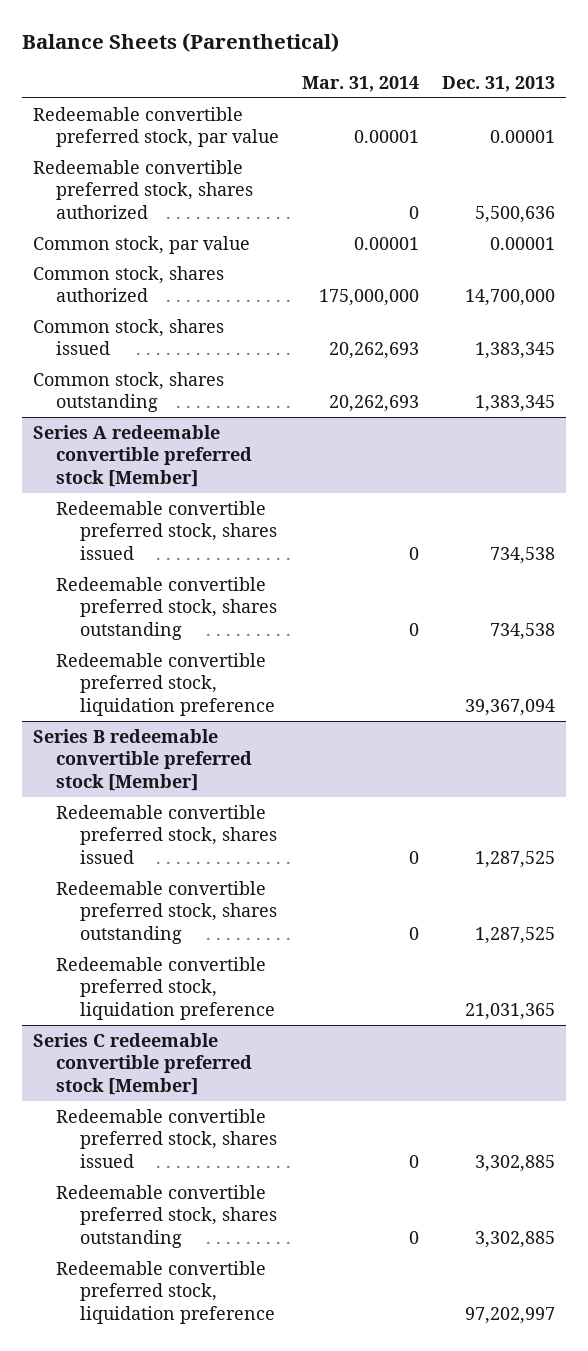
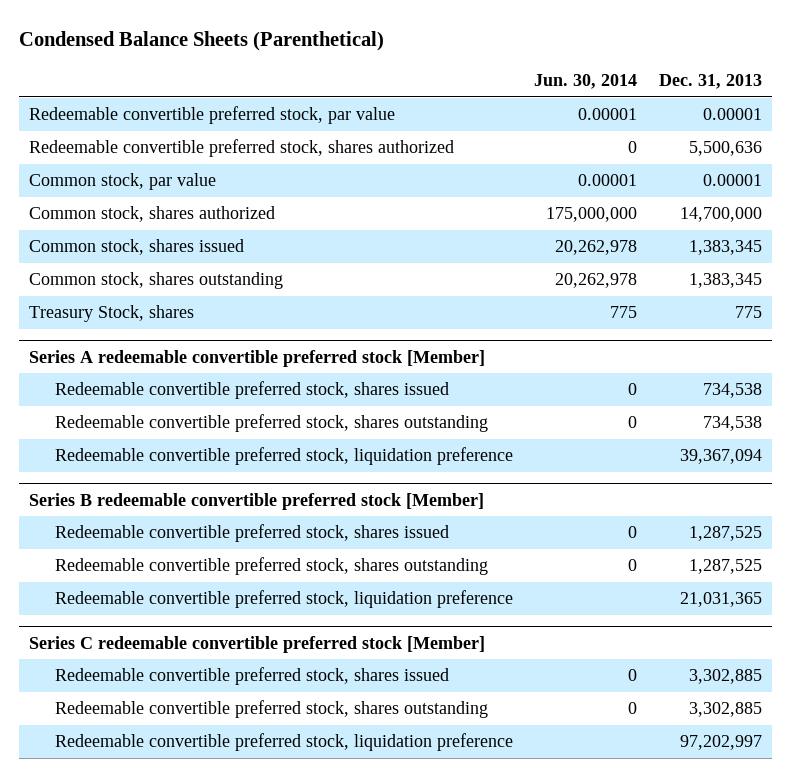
[21,33,339,53] Balance Sheets (Parenthetical) -> [18,31,384,52] Condensed Balance Sheets (Parenthetical)
[302,76,420,93] Mar. 31, 2014 -> none
none -> [534,74,638,90] Jun. 30, 2014
none -> [29,305,195,323] Treasury Stock, shares

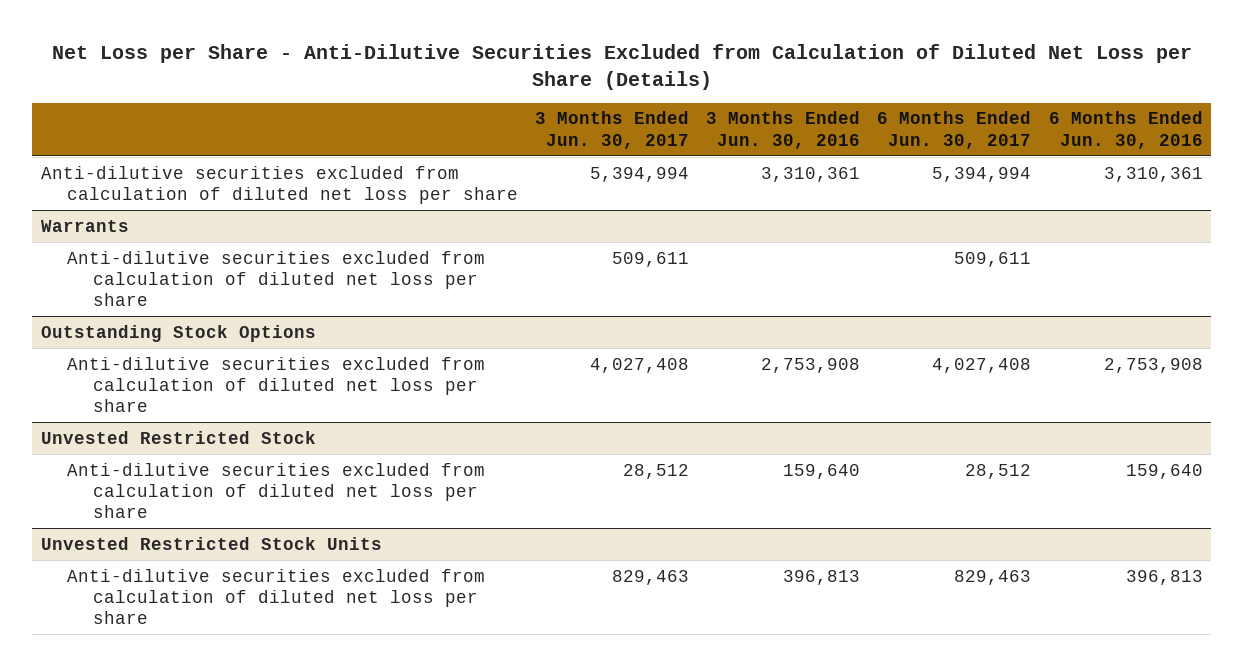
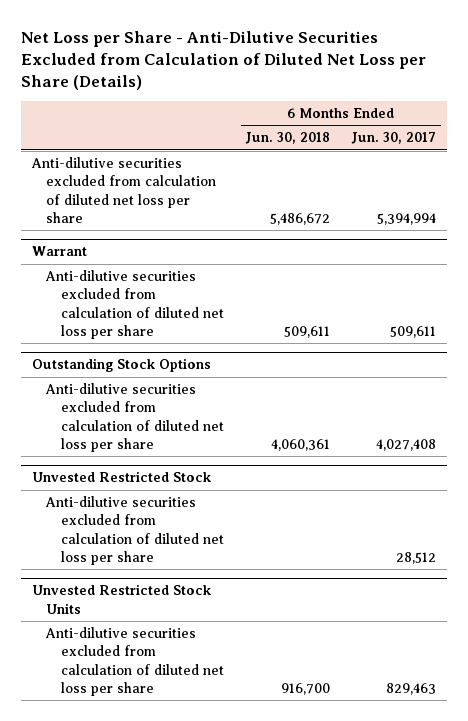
[534,111,689,149] 3 Months Ended Jun. 30, 2017 -> none
[706,111,861,149] 3 Months Ended Jun. 30, 2016 -> none
[1048,111,1203,149] 6 Months Ended Jun. 30, 2016 -> none
none -> [245,132,331,145] Jun. 30, 2018
[40,219,129,232] Warrants -> [31,246,87,257] Warrant

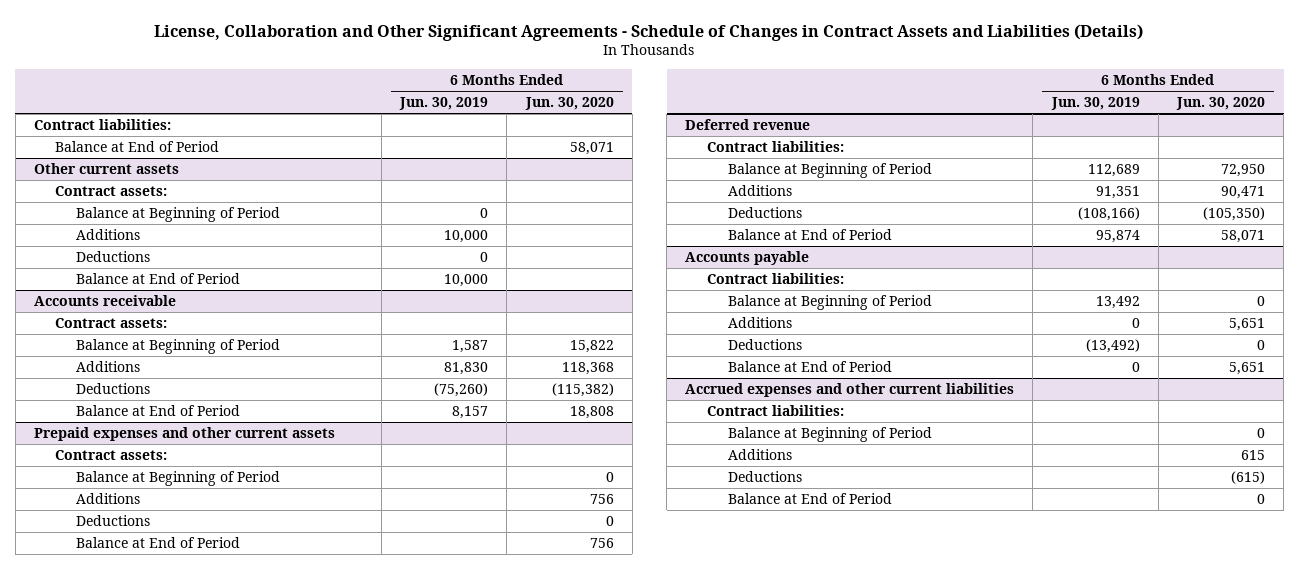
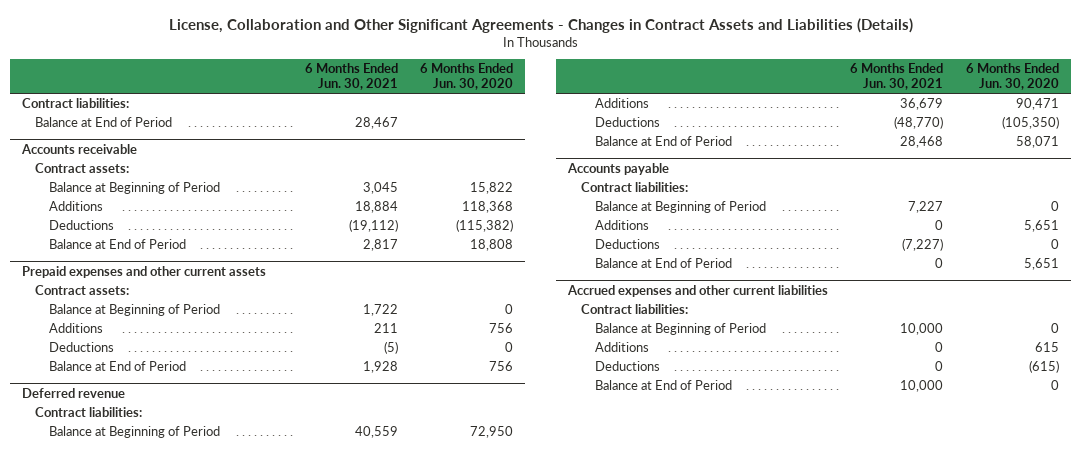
[154,23,1144,41] License, Collaboration and Other Significant Agreements - Schedule of Changes in Contract Assets and Liabilities (Details) -> [168,17,913,33] License, Collaboration and Other Significant Agreements - Changes in Contract Assets and Liabilities (Details)
[399,97,489,111] Jun. 30, 2019 -> none
none -> [304,63,398,91] 6 Months Ended Jun. 30, 2021
[55,141,220,153] Balance at End of Period -> none
[33,163,179,175] Other current assets -> none
[55,186,168,197] Contract assets: -> none
[76,207,281,223] Balance at Beginning of Period -> none
[76,229,141,241] Additions -> none
[76,251,151,263] Deductions -> none

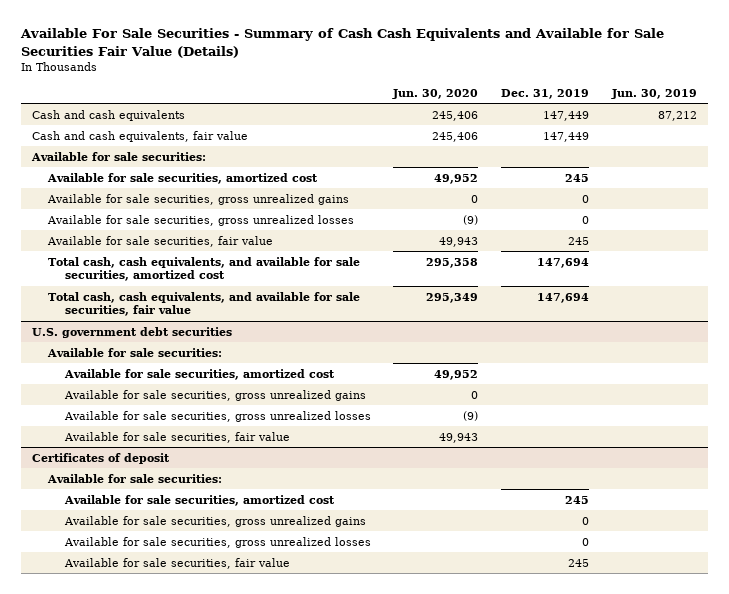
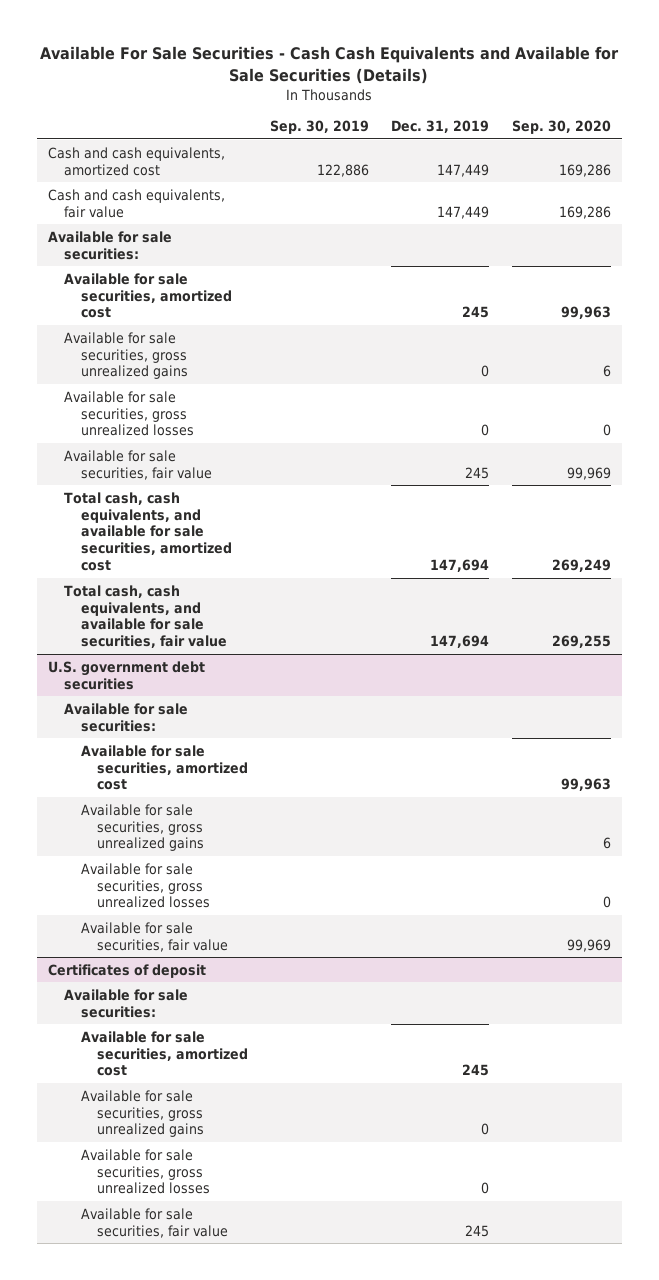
[19,28,664,58] Available For Sale Securities - Summary of Cash Cash Equivalents and Available for Sale Securities Fair Value (Details) -> [40,45,620,84] Available For Sale Securities - Cash Cash Equivalents and Available for Sale Securities (Details)
[392,88,479,99] Jun. 30, 2020 -> none
[611,88,698,99] Jun. 30, 2019 -> none
none -> [269,120,369,135] Sep. 30, 2019
none -> [511,120,611,135] Sep. 30, 2020
[32,109,186,121] Cash and cash equivalents -> [48,146,226,176] Cash and cash equivalents, amortized cost

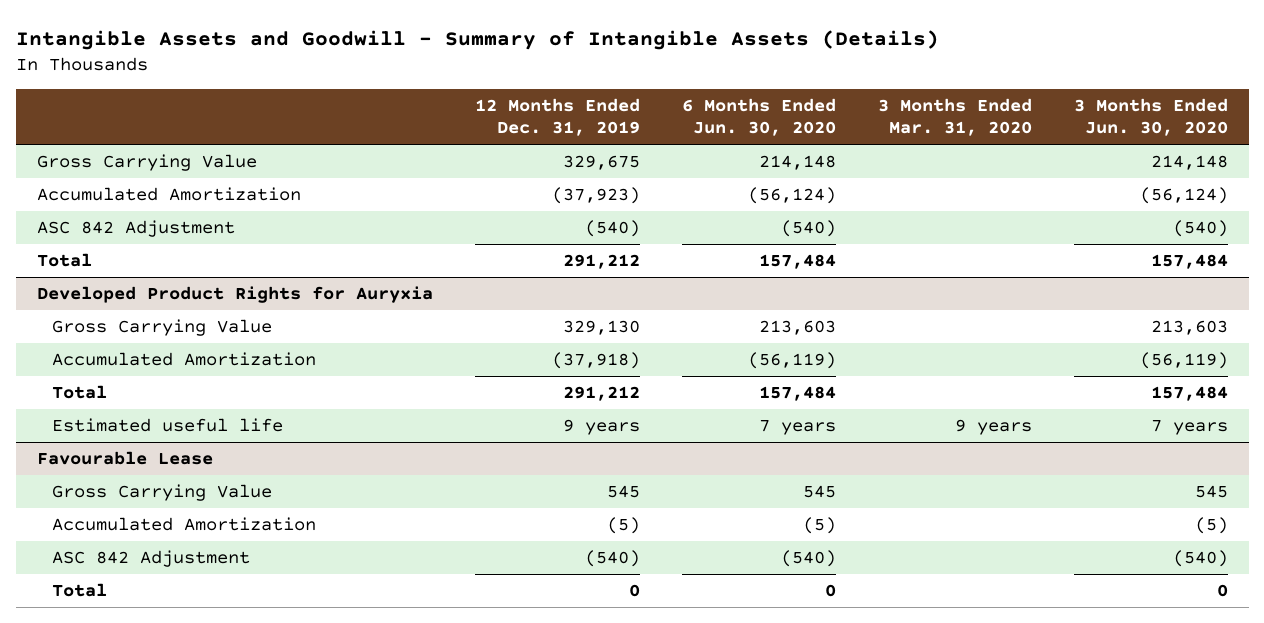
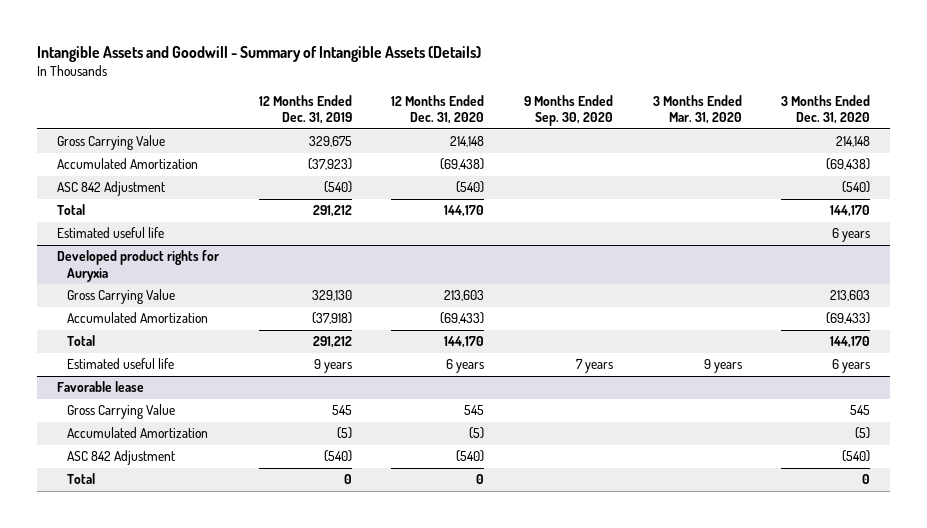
[681,97,836,137] 6 Months Ended Jun. 30, 2020 -> none
[1073,97,1228,137] 3 Months Ended Jun. 30, 2020 -> none
none -> [391,95,485,125] 12 Months Ended Dec. 31, 2020
none -> [523,95,613,127] 9 Months Ended Sep. 30, 2020
none -> [781,95,871,125] 3 Months Ended Dec. 31, 2020
none -> [57,227,165,239] Estimated useful life
[36,286,433,304] Developed Product Rights for Auryxia -> [57,250,221,282] Developed product rights for Auryxia
[36,451,213,466] Favourable Lease -> [57,381,145,393] Favorable lease

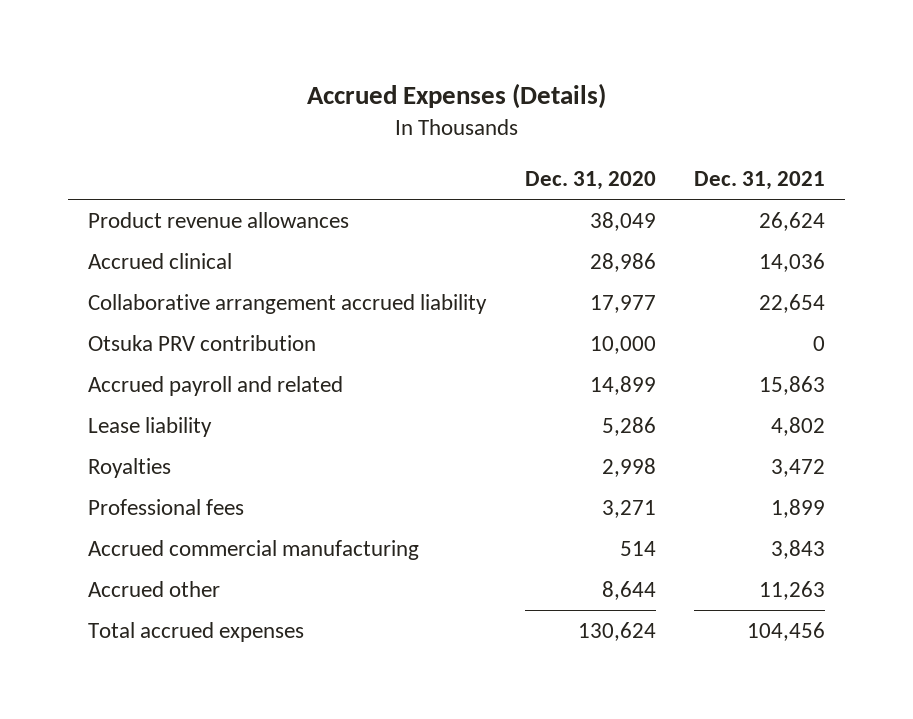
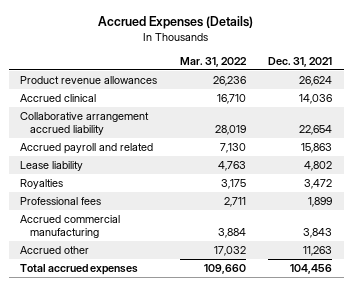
[524,171,656,191] Dec. 31, 2020 -> none
none -> [179,56,247,67] Mar. 31, 2022
[87,334,316,351] Otsuka PRV contribution -> none

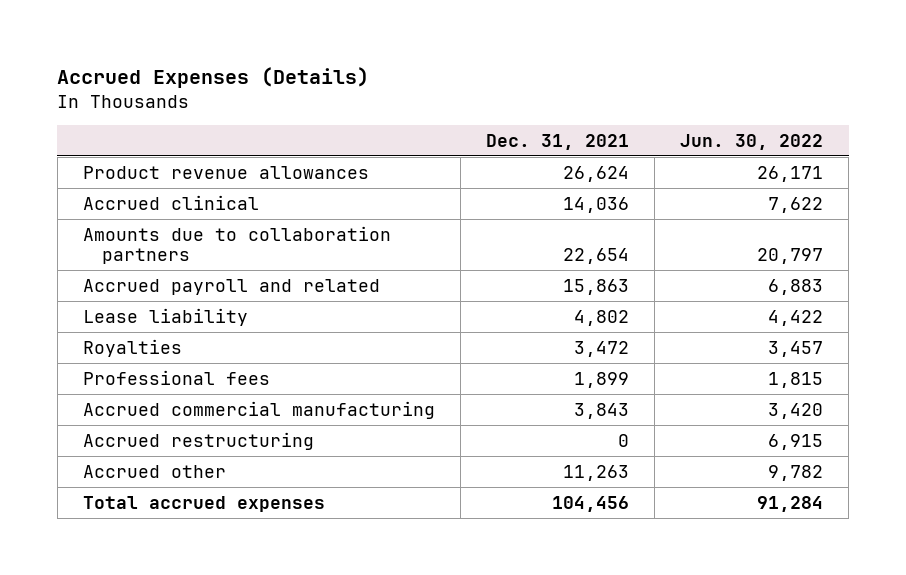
[179,56,247,67] Mar. 31, 2022 -> none
none -> [680,134,824,151] Jun. 30, 2022
[20,112,150,135] Collaborative arrangement accrued liability -> [82,225,391,265] Amounts due to collaboration partners
none -> [82,431,314,450] Accrued restructuring

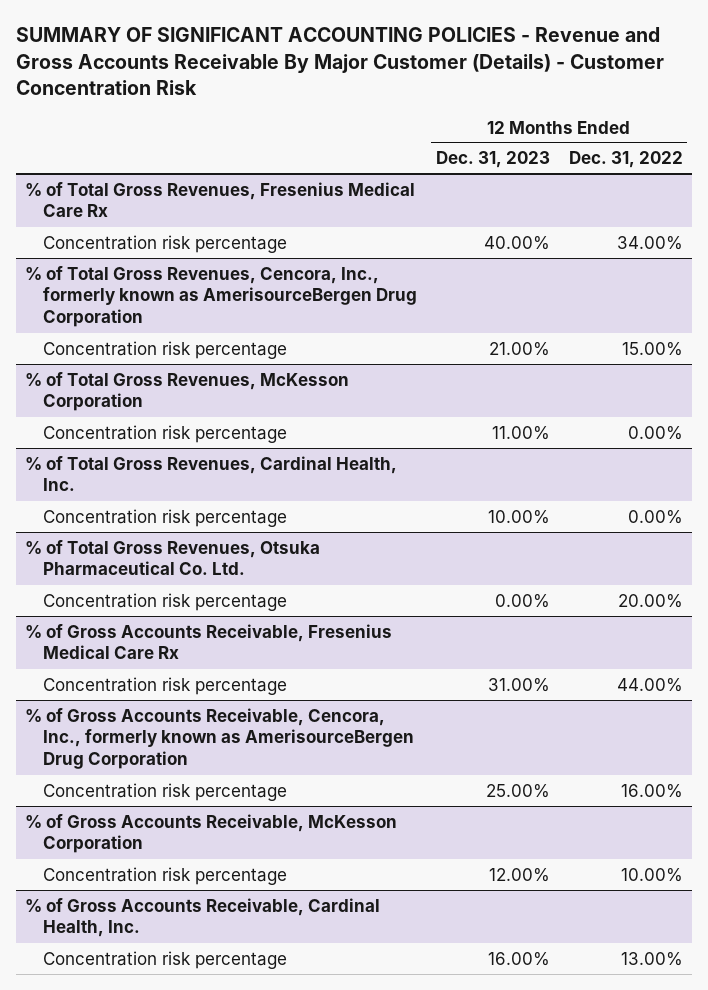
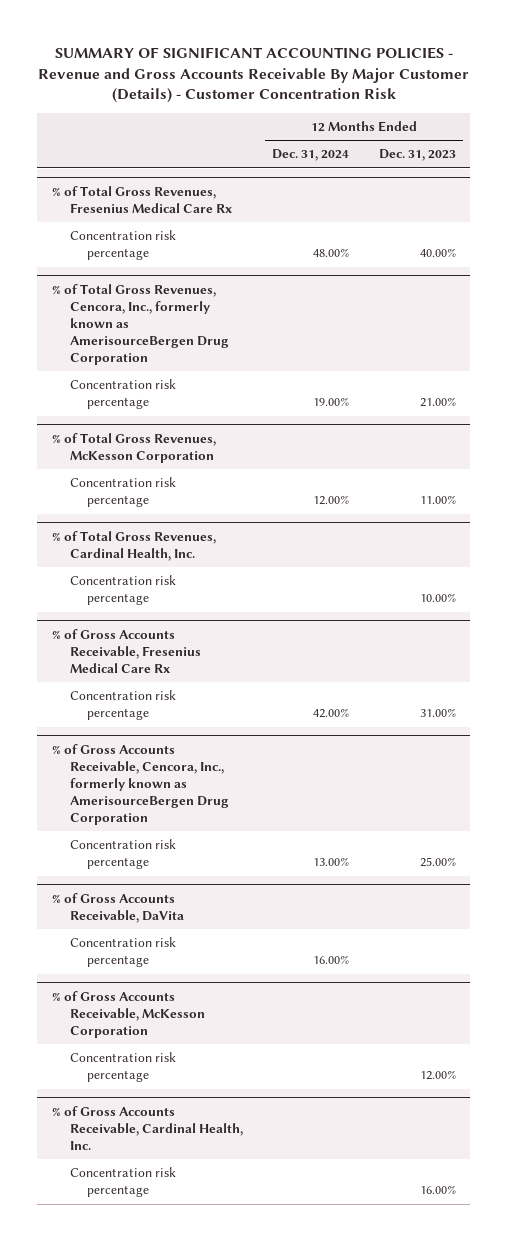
[568,151,683,169] Dec. 31, 2022 -> none
none -> [272,149,350,162] Dec. 31, 2024
[25,539,321,576] % of Total Gross Revenues, Otsuka Pharmaceutical Co. Ltd. -> none
[42,592,287,611] Concentration risk percentage -> none
none -> [52,892,184,923] % of Gross Accounts Receivable, DaVita
none -> [69,937,176,968] Concentration risk percentage

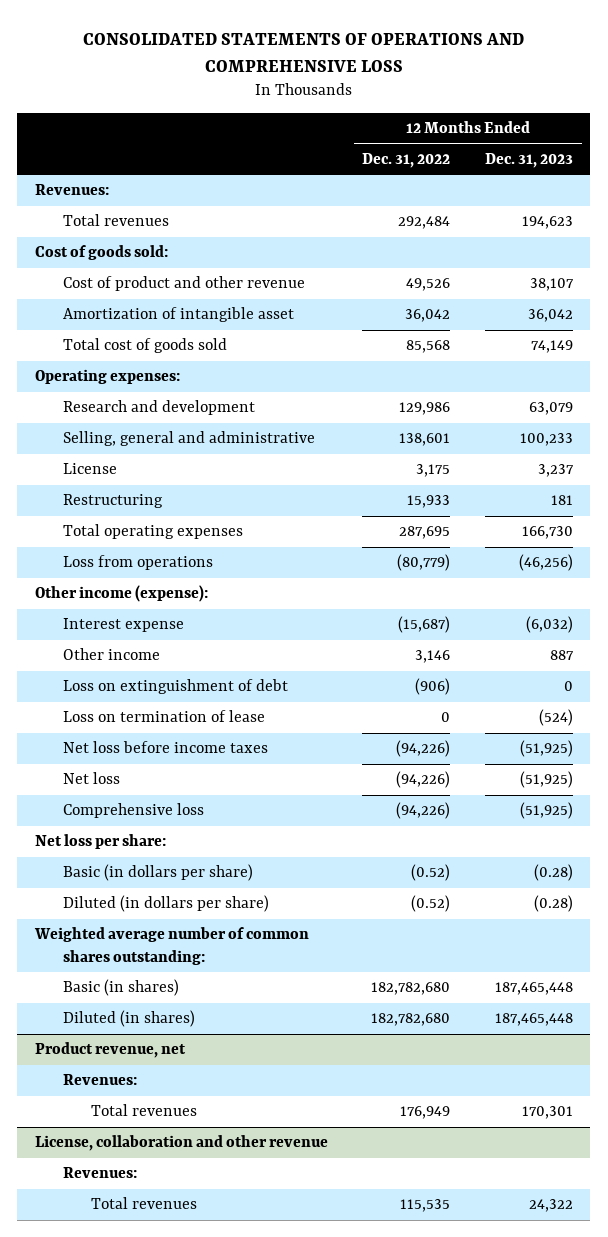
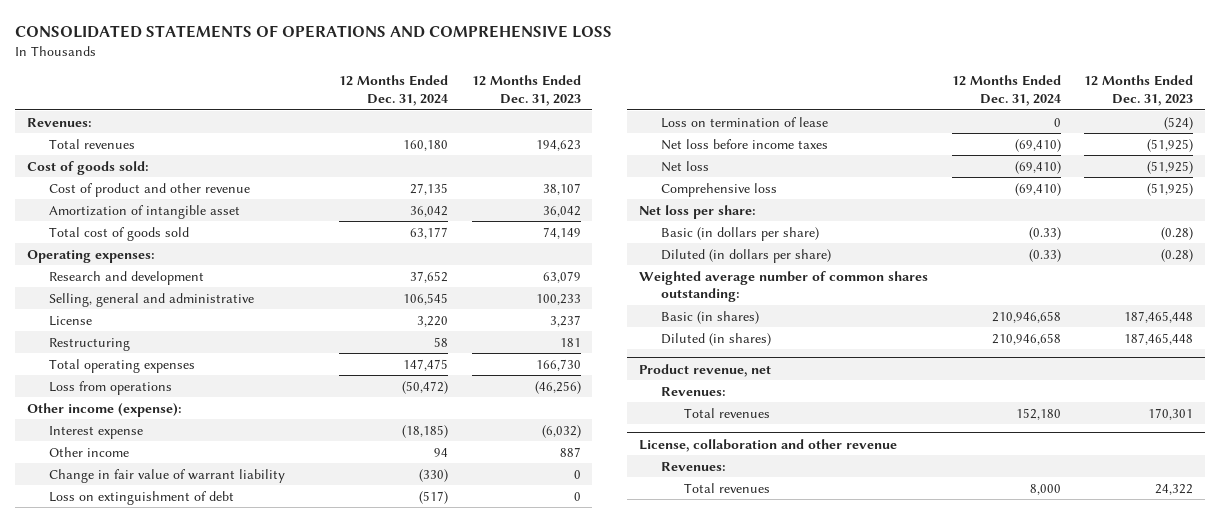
[362,153,451,169] Dec. 31, 2022 -> none
none -> [339,75,449,107] 12 Months Ended Dec. 31, 2024
none -> [49,468,286,483] Change in fair value of warrant liability

